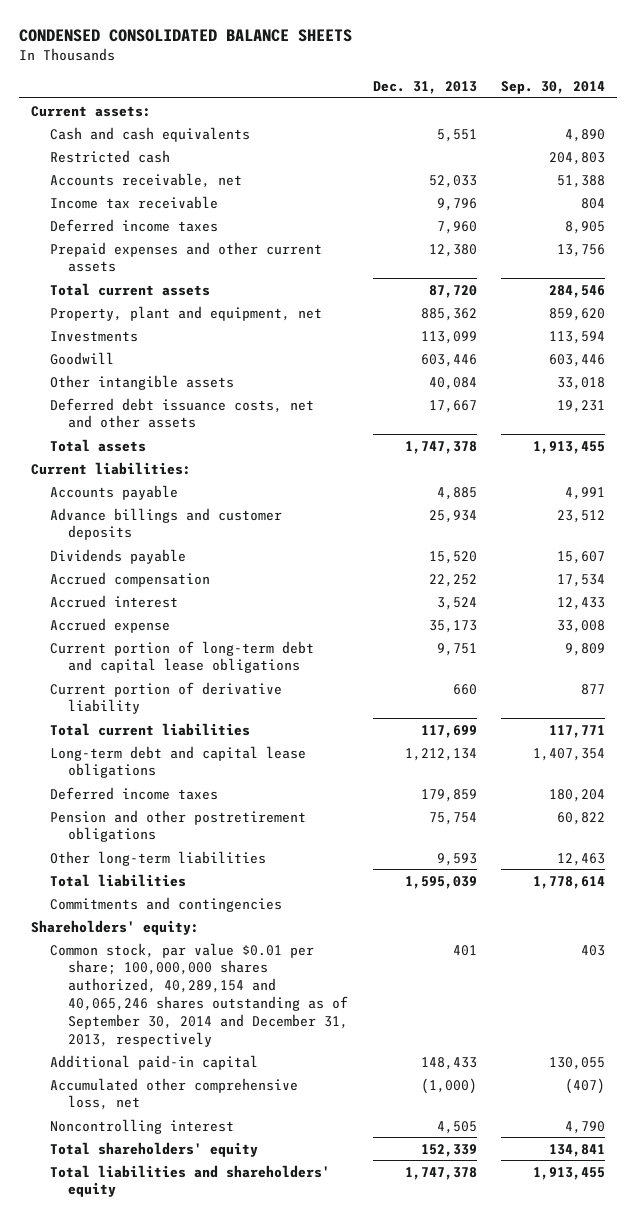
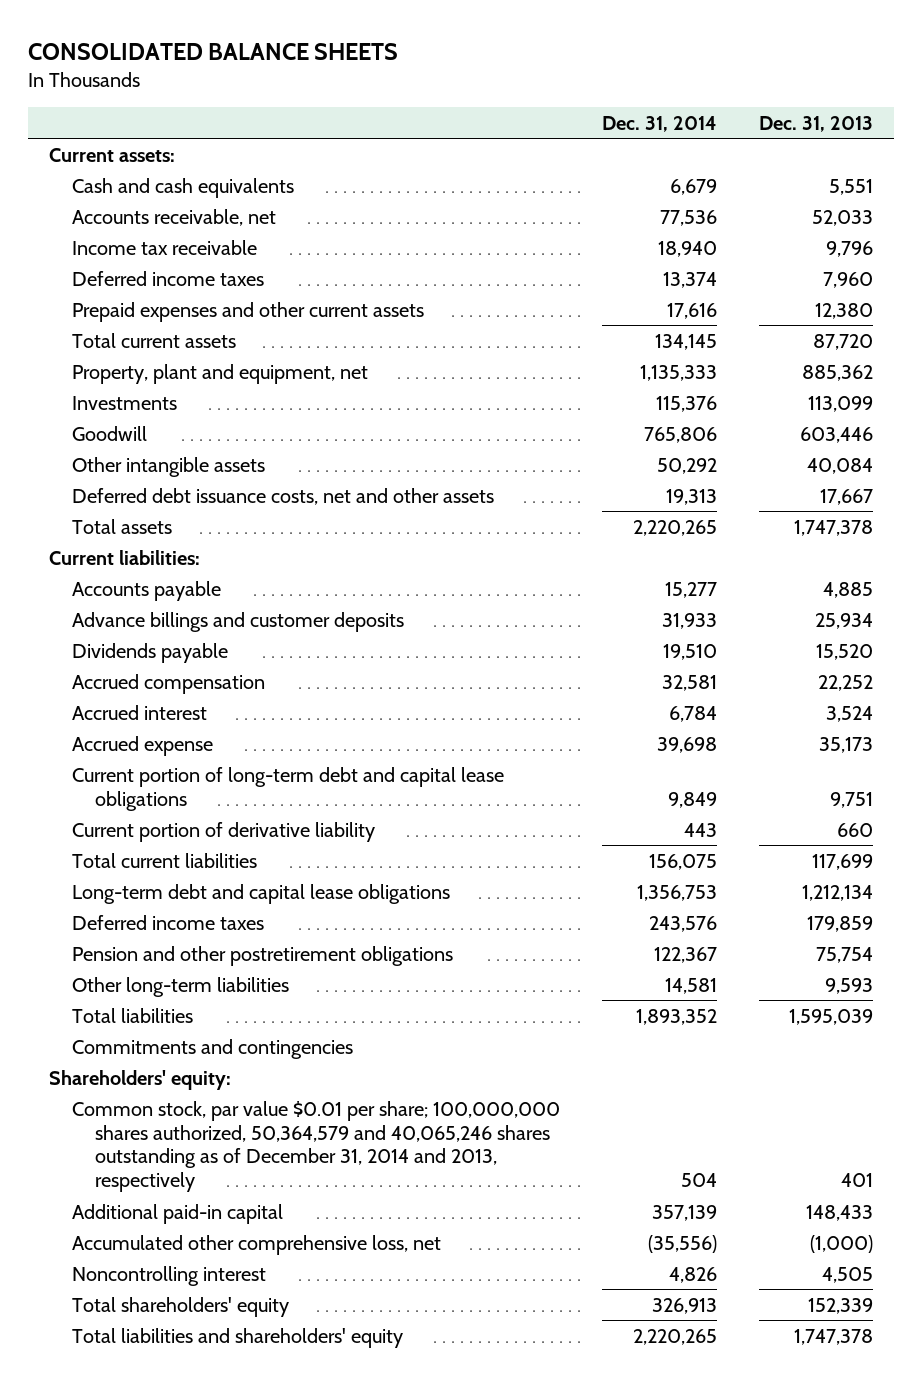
[19,29,353,43] CONDENSED CONSOLIDATED BALANCE SHEETS -> [28,42,399,60] CONSOLIDATED BALANCE SHEETS
[501,81,606,95] Sep. 30, 2014 -> none
none -> [601,115,717,132] Dec. 31, 2014
[49,149,170,163] Restricted cash -> none
[49,942,349,1047] Common stock, par value $0.01 per share; 100,000,000 shares authorized, 40,289,154 and 40,065,246 shares outstanding as of September 30, 2014 and December 31, 2013, respectively -> [71,1100,560,1193] Common stock, par value $0.01 per share; 100,000,000 shares authorized, 50,364,579 and 40,065,246 shares outstanding as of December 31, 2014 and 2013, respectively

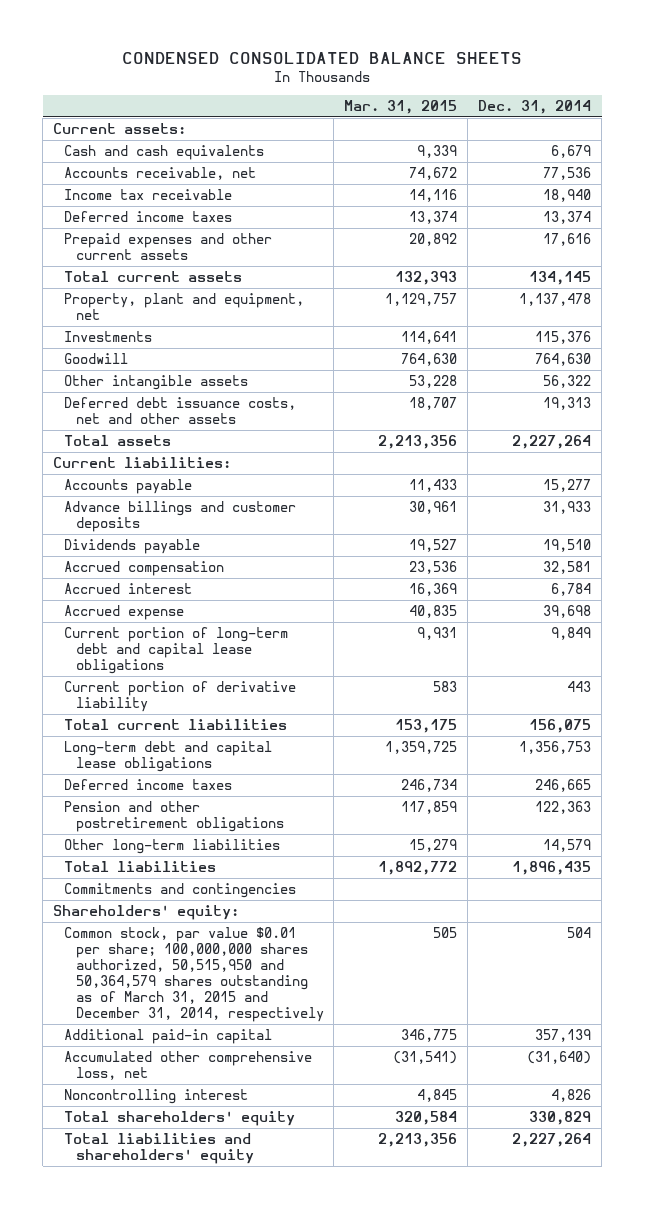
[28,42,399,60] CONSOLIDATED BALANCE SHEETS -> [122,51,523,64] CONDENSED CONSOLIDATED BALANCE SHEETS
[758,115,873,132] Dec. 31, 2013 -> none
none -> [344,99,458,114] Mar. 31, 2015
[639,364,717,381] 1,135,333 -> [519,293,592,307] 1,137,478
[643,426,717,443] 765,806 -> [535,353,592,367] 764,630
[656,457,717,474] 50,292 -> [543,375,592,389] 56,322
[632,519,717,536] 2,220,265 -> [512,435,592,450] 2,227,264
[648,915,717,932] 243,576 -> [535,779,592,793] 246,665
[653,946,717,963] 122,367 -> [535,801,592,815] 122,363
[664,977,717,994] 14,581 -> [543,839,592,853] 14,579
[635,1008,717,1025] 1,893,352 -> [512,861,592,876] 1,896,435
[71,1100,560,1193] Common stock, par value $0.01 per share; 100,000,000 shares authorized, 50,364,579 and 40,065,246 shares outstanding as of December 31, 2014 and 2013, respectively -> [64,927,324,1022] Common stock, par value $0.01 per share; 100,000,000 shares authorized, 50,515,950 and 50,364,579 shares outstanding as of March 31, 2015 and December 31, 2014, respectively
[647,1234,717,1253] (35,556) -> [527,1051,592,1065] (31,640)
[651,1297,717,1314] 326,913 -> [529,1111,592,1126] 330,829
[632,1328,717,1345] 2,220,265 -> [512,1133,592,1148] 2,227,264

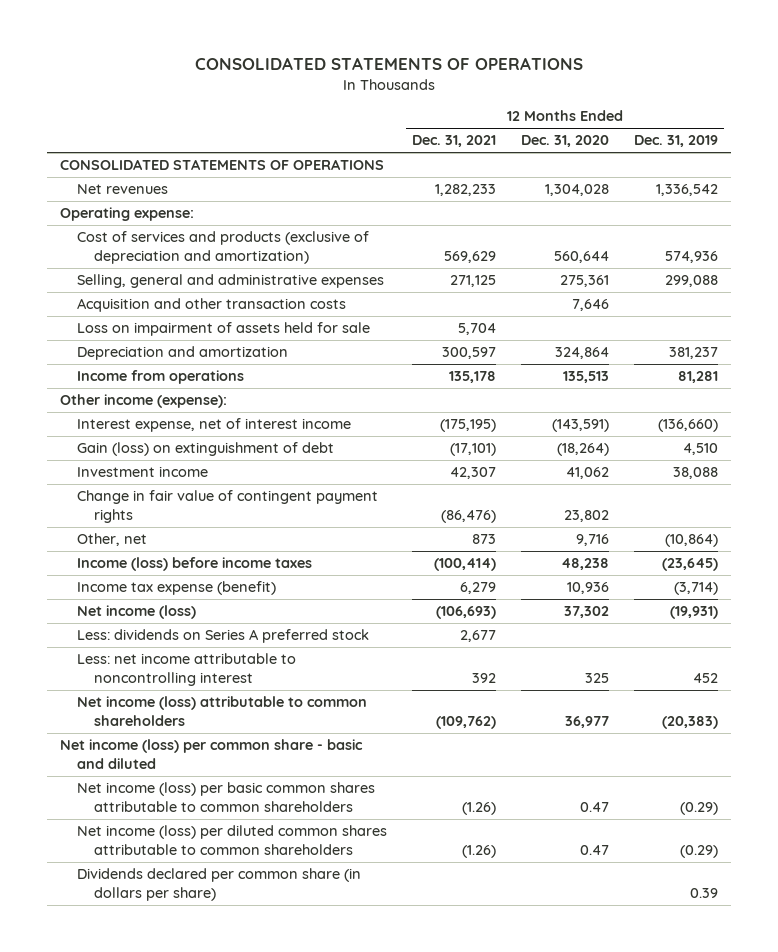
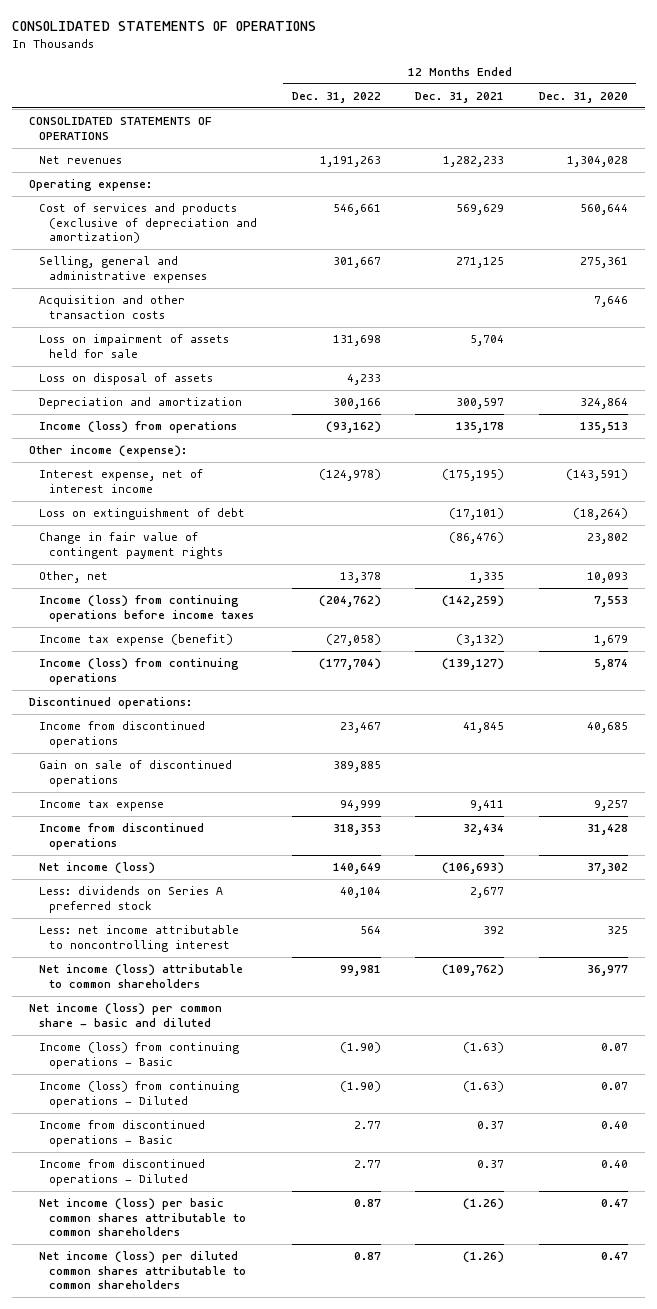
[634,135,719,148] Dec. 31, 2019 -> none
none -> [291,92,381,104] Dec. 31, 2022
none -> [39,373,214,386] Loss on disposal of assets
[76,370,244,385] Income from operations -> [39,421,238,434] Income (loss) from operations
[76,466,208,478] Investment income -> none
[76,442,334,457] Gain (loss) on extinguishment of debt -> [39,508,246,521] Loss on extinguishment of debt
[471,534,496,545] 873 -> [470,572,505,584] 1,335
[576,534,610,547] 9,716 -> [586,572,628,584] 10,093
[76,557,312,572] Income (loss) before income taxes -> [39,595,255,622] Income (loss) from continuing operations before income taxes
[433,558,496,572] (100,414) -> [442,595,505,608] (142,259)
[561,558,610,571] 48,238 -> [593,596,628,608] 7,553
[459,582,496,595] 6,279 -> [456,634,505,647] (3,132)
[567,582,610,595] 10,936 -> [593,635,628,647] 1,679
none -> [39,658,240,685] Income (loss) from continuing operations
none -> [29,697,193,710] Discontinued operations:
none -> [39,721,206,748] Income from discontinued operations
none -> [39,760,233,787] Gain on sale of discontinued operations
none -> [39,800,165,812] Income tax expense
none -> [39,823,205,850] Income from discontinued operations
none -> [39,1042,240,1069] Income (loss) from continuing operations - Basic
none -> [39,1081,240,1108] Income (loss) from continuing operations - Diluted
none -> [39,1120,206,1147] Income from discontinued operations - Basic
none -> [39,1159,206,1186] Income from discontinued operations - Diluted
[76,868,361,902] Dividends declared per common share (in dollars per share) -> none

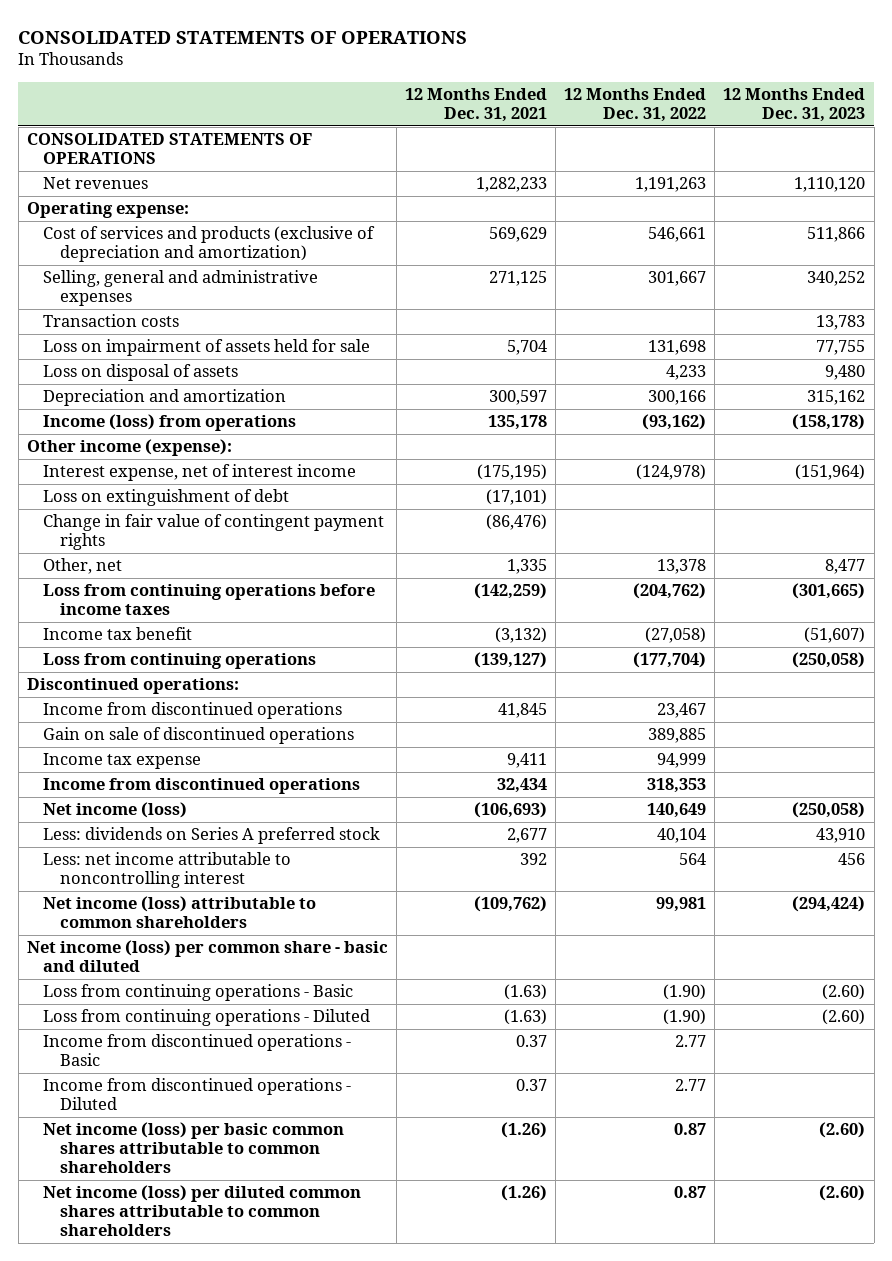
[538,92,628,104] Dec. 31, 2020 -> none
none -> [723,88,866,123] 12 Months Ended Dec. 31, 2023
[39,295,186,319] Acquisition and other transaction costs -> [43,314,180,328] Transaction costs
[39,595,255,622] Income (loss) from continuing operations before income taxes -> [43,584,376,616] Loss from continuing operations before income taxes
[39,634,234,647] Income tax expense (benefit) -> [43,627,193,641] Income tax benefit
[39,658,240,685] Income (loss) from continuing operations -> [43,653,317,670] Loss from continuing operations
[39,1042,240,1069] Income (loss) from continuing operations - Basic -> [43,984,354,1002] Loss from continuing operations - Basic
[39,1081,240,1108] Income (loss) from continuing operations - Diluted -> [43,1009,371,1027] Loss from continuing operations - Diluted

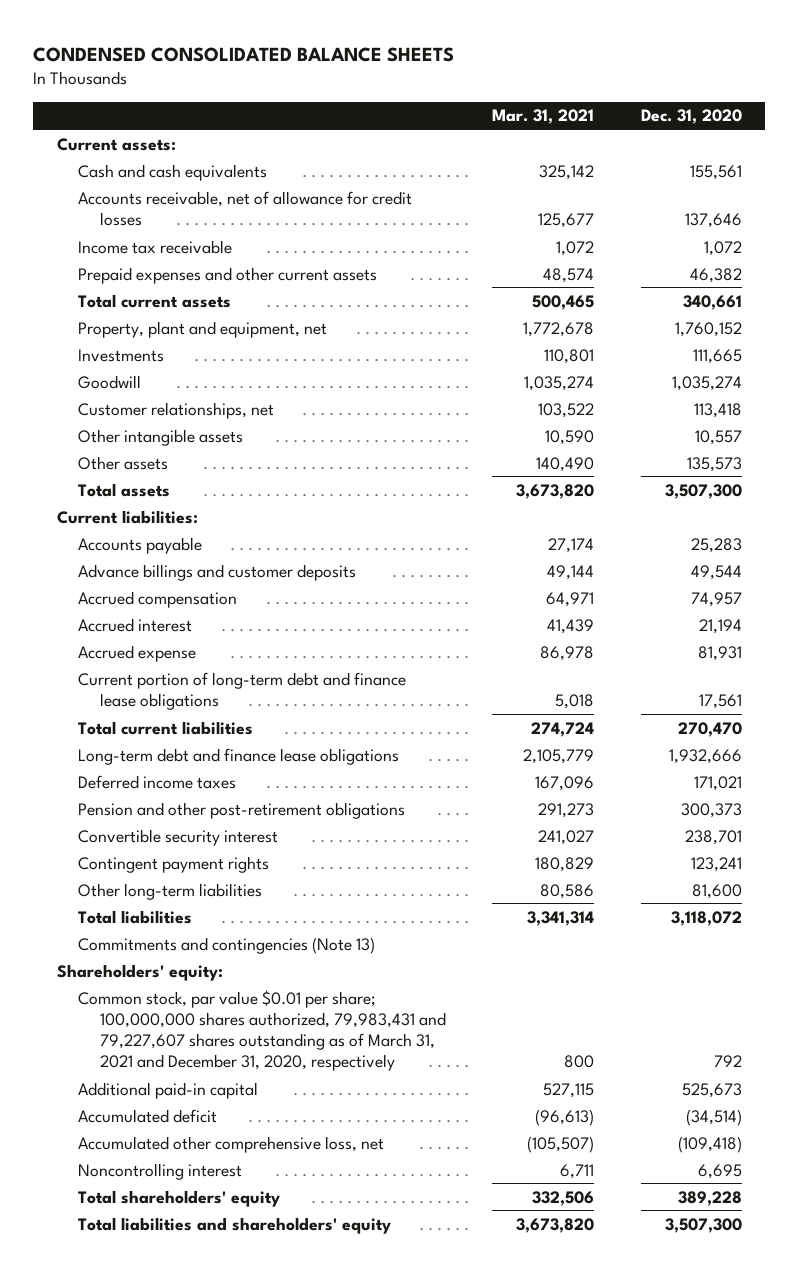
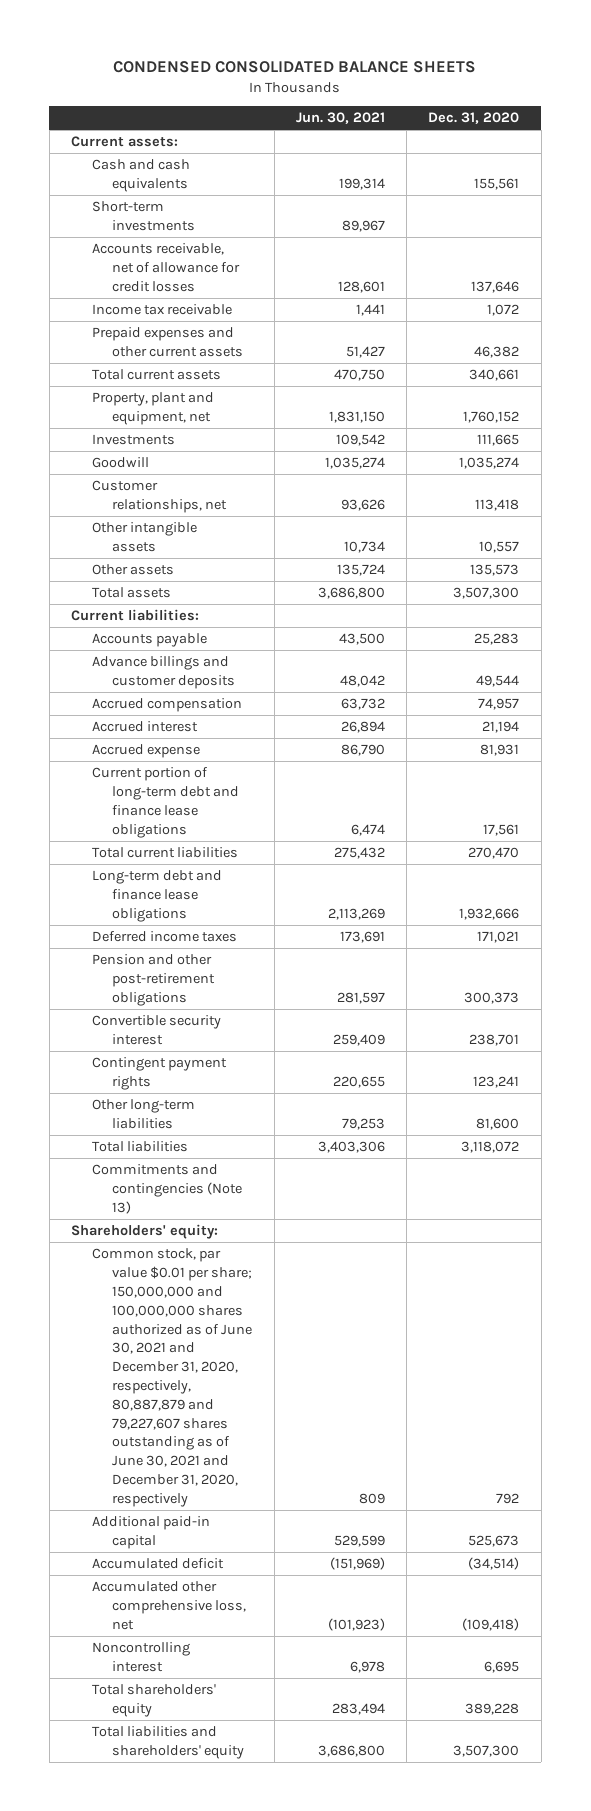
[492,109,595,125] Mar. 31, 2021 -> none
none -> [295,112,385,125] Jun. 30, 2021
none -> [91,201,196,232] Short-term investments
[78,989,446,1072] Common stock, par value $0.01 per share; 100,000,000 shares authorized, 79,983,431 and 79,227,607 shares outstanding as of March 31, 2021 and December 31, 2020, respectively -> [91,1248,253,1507] Common stock, par value $0.01 per share; 150,000,000 and 100,000,000 shares authorized as of June 30, 2021 and December 31, 2020, respectively, 80,887,879 and 79,227,607 shares outstanding as of June 30, 2021 and December 31, 2020, respectively

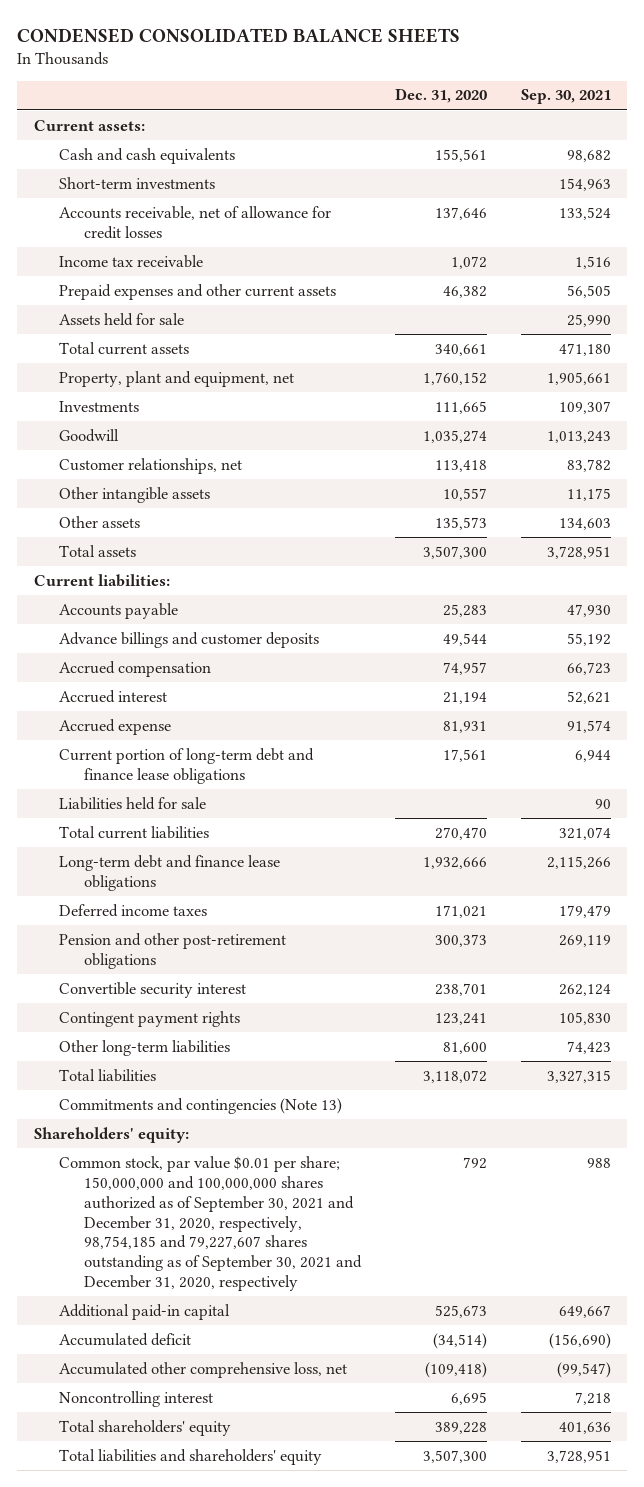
[295,112,385,125] Jun. 30, 2021 -> none
none -> [520,89,611,105] Sep. 30, 2021
none -> [58,312,184,326] Assets held for sale
none -> [58,796,206,810] Liabilities held for sale
[91,1248,253,1507] Common stock, par value $0.01 per share; 150,000,000 and 100,000,000 shares authorized as of June 30, 2021 and December 31, 2020, respectively, 80,887,879 and 79,227,607 shares outstanding as of June 30, 2021 and December 31, 2020, respectively -> [58,1155,363,1292] Common stock, par value $0.01 per share; 150,000,000 and 100,000,000 shares authorized as of September 30, 2021 and December 31, 2020, respectively, 98,754,185 and 79,227,607 shares outstanding as of September 30, 2021 and December 31, 2020, respectively

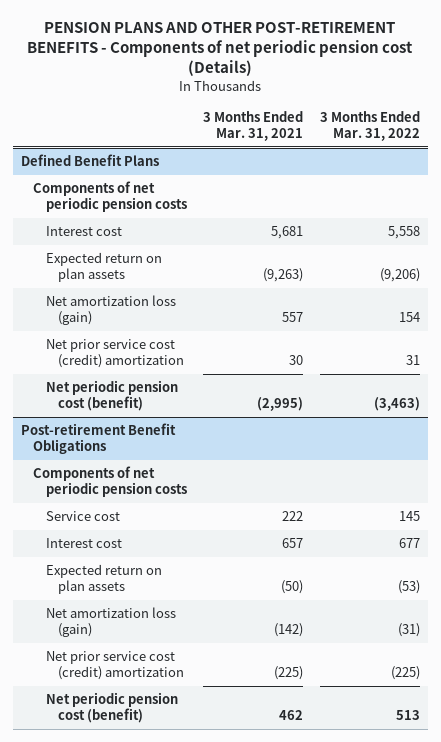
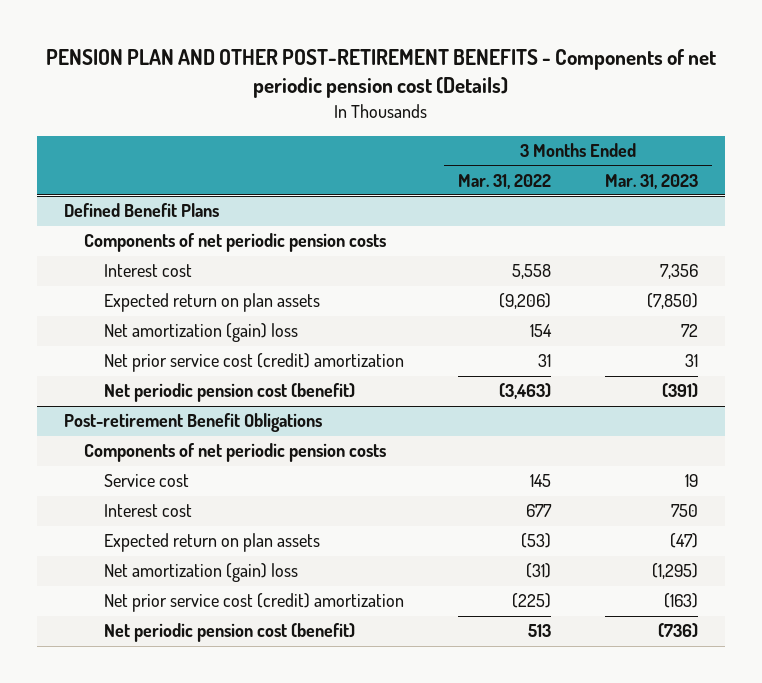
[27,21,414,77] PENSION PLANS AND OTHER POST-RETIREMENT BENEFITS - Components of net periodic pension cost (Details) -> [46,49,717,99] PENSION PLAN AND OTHER POST-RETIREMENT BENEFITS - Components of net periodic pension cost (Details)
[203,110,304,142] 3 Months Ended Mar. 31, 2021 -> none
none -> [605,173,699,189] Mar. 31, 2023
[45,294,176,326] Net amortization loss (gain) -> [103,323,298,343] Net amortization (gain) loss
[45,606,176,638] Net amortization loss (gain) -> [103,563,298,583] Net amortization (gain) loss

